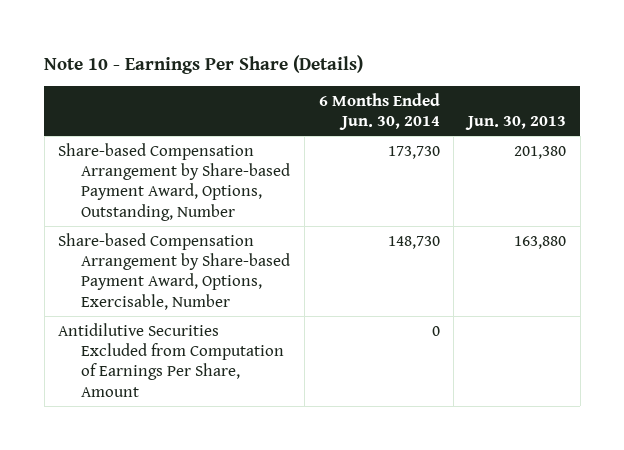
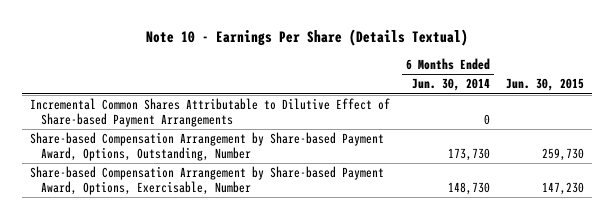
[44,54,364,74] Note 10 - Earnings Per Share (Details) -> [145,28,468,46] Note 10 - Earnings Per Share (Details Textual)
[464,116,566,131] Jun. 30, 2013 -> none
none -> [505,78,584,92] Jun. 30, 2015
none -> [29,98,390,128] Incremental Common Shares Attributable to Dilutive Effect of Share-based Payment Arrangements
[58,322,285,397] Antidilutive Securities Excluded from Computation of Earnings Per Share, Amount -> none

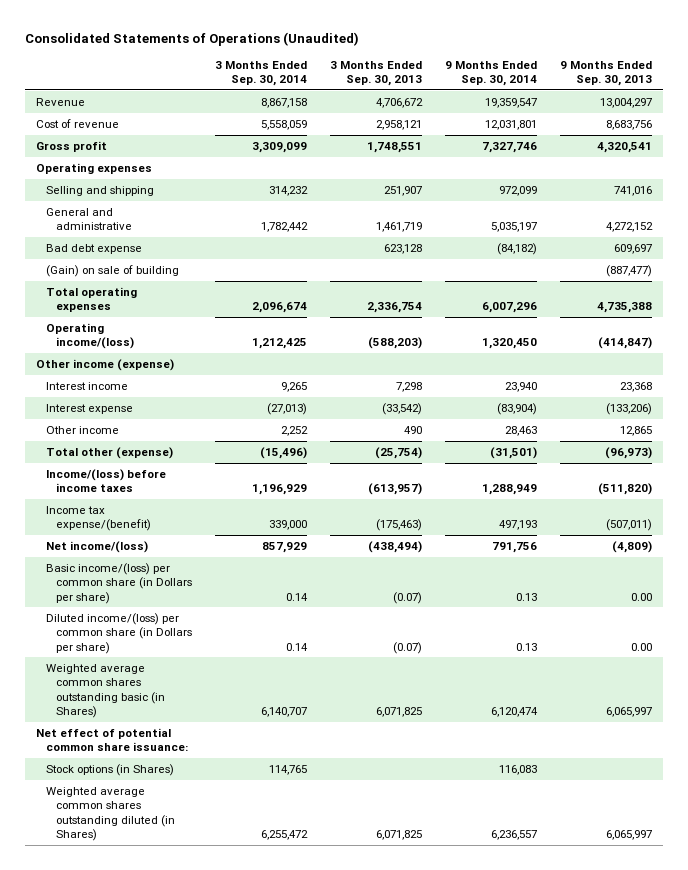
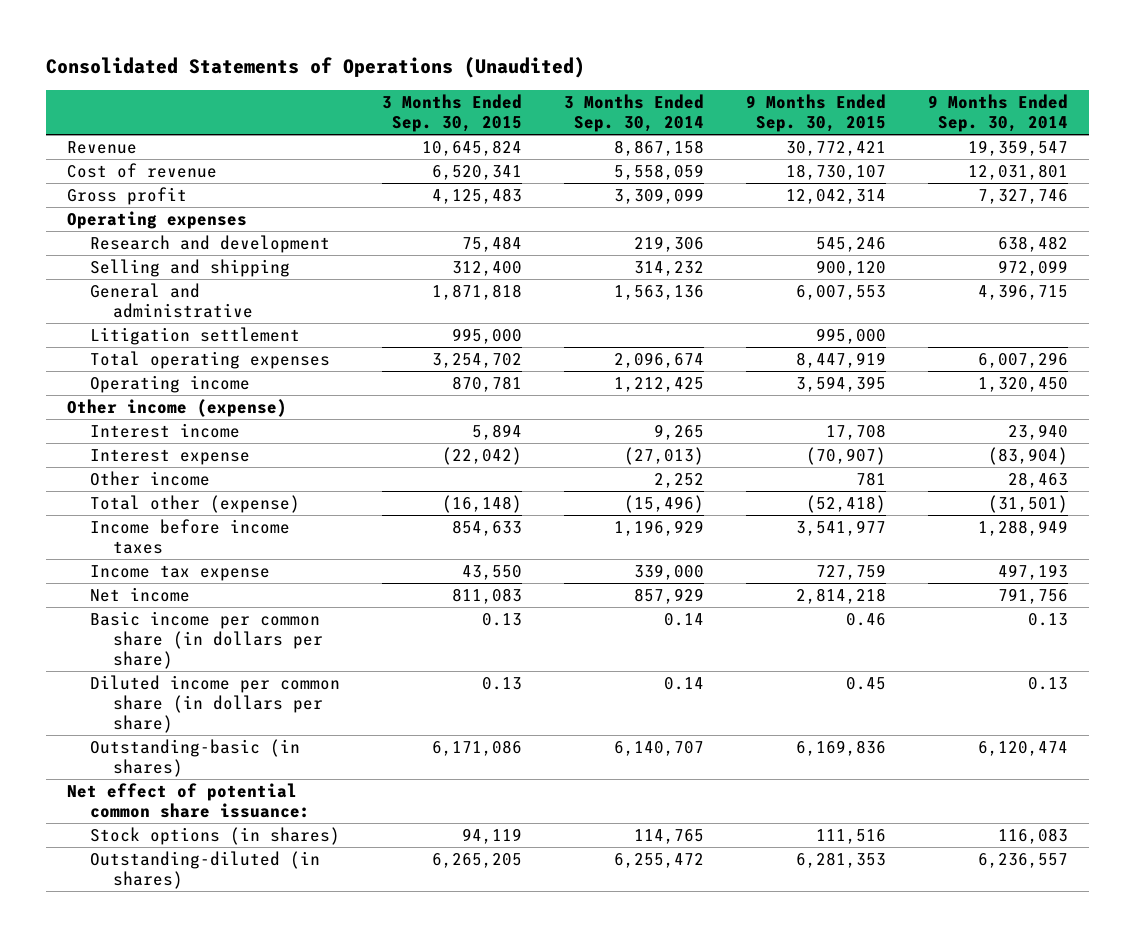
[330,60,423,87] 3 Months Ended Sep. 30, 2013 -> none
[559,60,652,87] 9 Months Ended Sep. 30, 2013 -> none
none -> [382,94,523,133] 3 Months Ended Sep. 30, 2015
none -> [746,94,887,133] 9 Months Ended Sep. 30, 2015
none -> [90,235,331,254] Research and development
[46,243,143,254] Bad debt expense -> none
[46,264,180,277] (Gain) on sale of building -> none
[261,222,309,233] 1,782,442 -> [614,285,705,301] 1,563,136
[490,222,537,233] 5,035,197 -> [978,284,1069,301] 4,396,715
none -> [90,327,301,346] Litigation settlement
[46,322,135,350] Operating income/(loss) -> [90,375,251,394] Operating income
[46,468,167,493] Income/(loss) before income taxes -> [90,519,291,555] Income before income taxes
[46,505,152,532] Income tax expense/(benefit) -> [90,565,271,582] Income tax expense
[46,540,149,553] Net income/(loss) -> [90,587,191,603] Net income
[46,562,193,604] Basic income/(loss) per common share (in Dollars per share) -> [90,611,323,670] Basic income per common share (in dollars per share)
[46,612,193,654] Diluted income/(loss) per common share (in Dollars per share) -> [90,675,341,734] Diluted income per common share (in dollars per share)
[46,663,166,718] Weighted average common shares outstanding basic (in Shares) -> [90,739,301,778] Outstanding-basic (in shares)
[46,763,175,776] Stock options (in Shares) -> [90,827,341,846] Stock options (in shares)
[46,786,176,841] Weighted average common shares outstanding diluted (in Shares) -> [90,851,321,890] Outstanding-diluted (in shares)

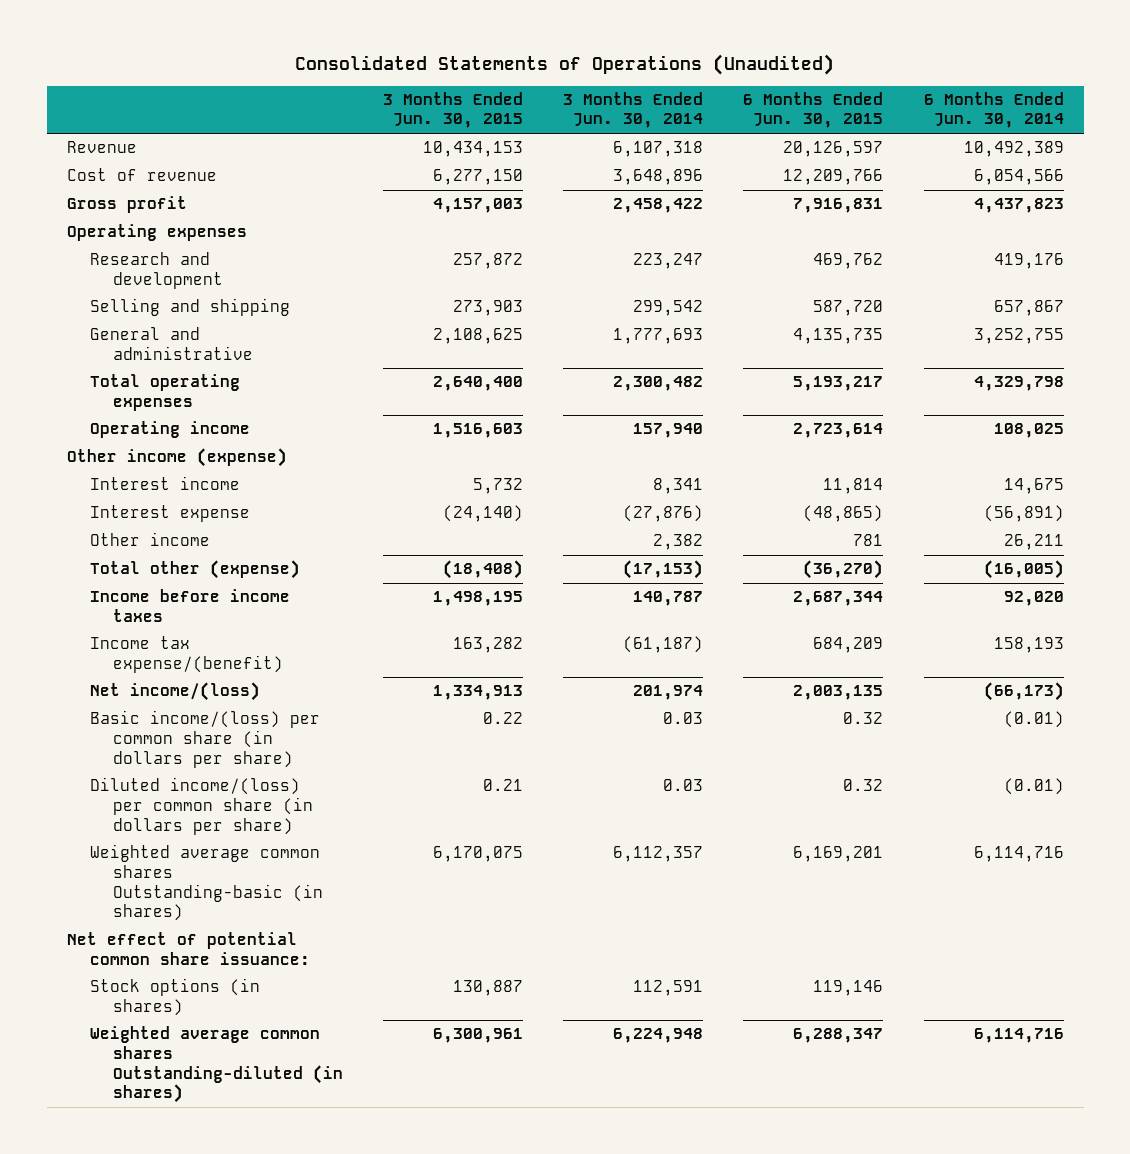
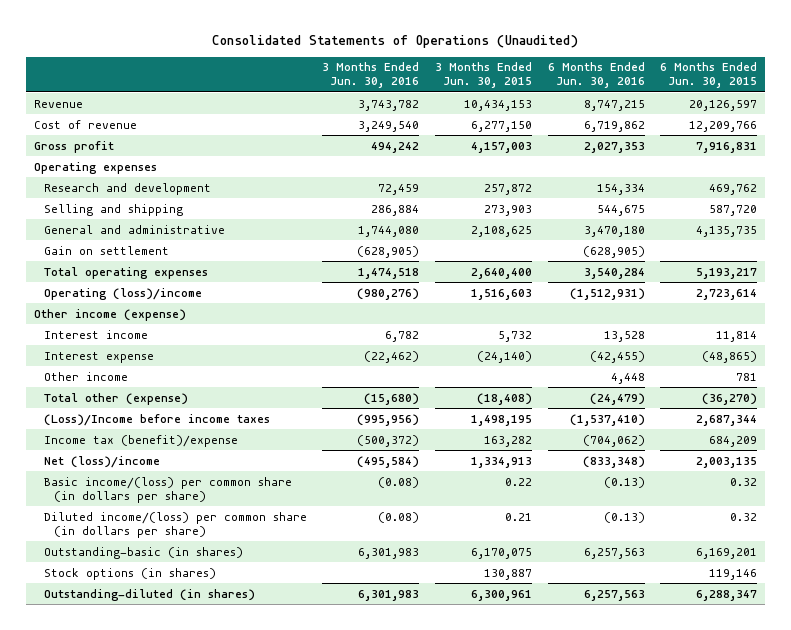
[563,91,704,129] 3 Months Ended Jun. 30, 2014 -> none
[923,91,1064,129] 6 Months Ended Jun. 30, 2014 -> none
none -> [322,62,420,89] 3 Months Ended Jun. 30, 2016
none -> [547,62,645,89] 6 Months Ended Jun. 30, 2016
none -> [43,245,169,255] Gain on settlement
[89,421,250,439] Operating income -> [43,287,202,300] Operating (loss)/income
[89,589,290,622] Income before income taxes -> [43,413,270,426] (Loss)/Income before income taxes
[89,636,284,673] Income tax expense/(benefit) -> [43,434,238,447] Income tax (benefit)/expense
[89,682,260,702] Net income/(loss) -> [43,455,160,468] Net (loss)/income
[66,932,310,965] Net effect of potential common share issuance: -> none
[89,844,324,922] Weighted average common shares Outstanding-basic (in shares) -> [43,546,243,559] Outstanding-basic (in shares)
[89,1026,344,1104] Weighted average common shares Outstanding-diluted (in shares) -> [43,588,255,601] Outstanding-diluted (in shares)

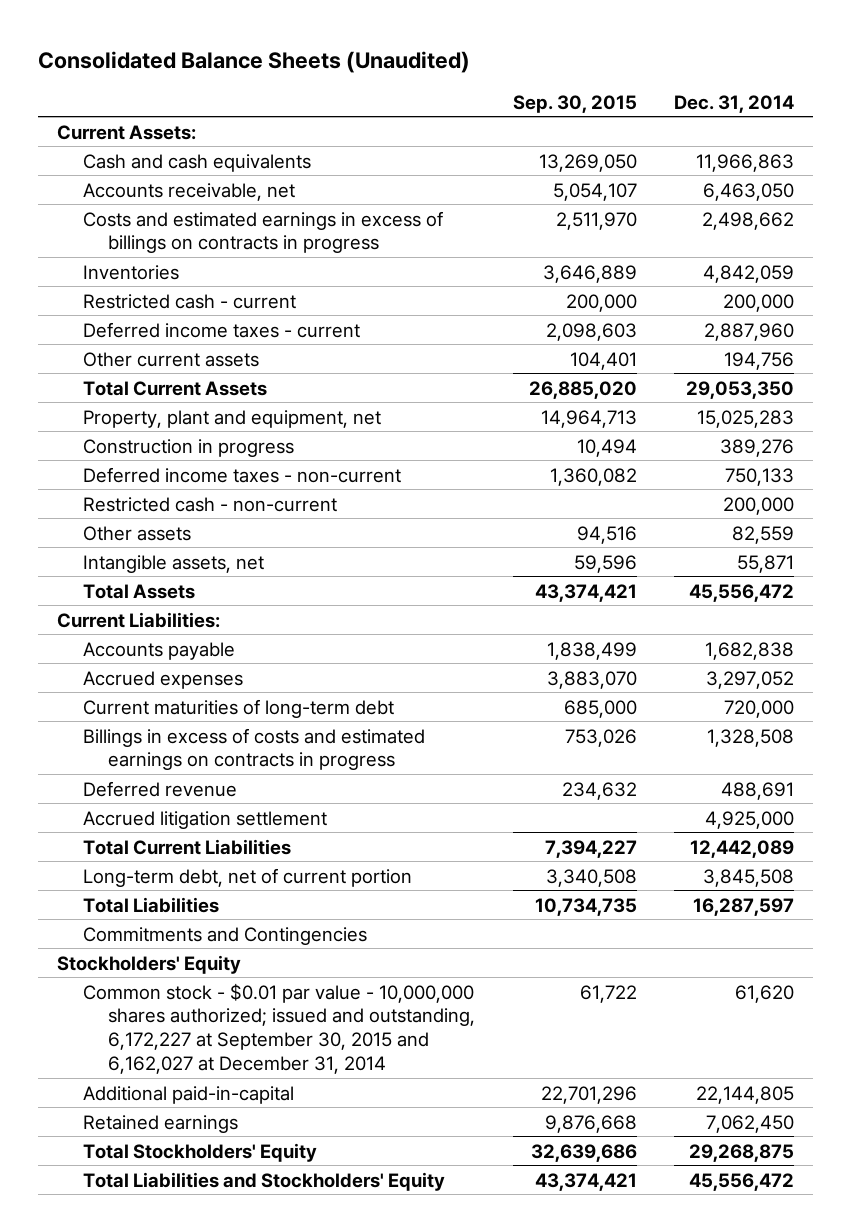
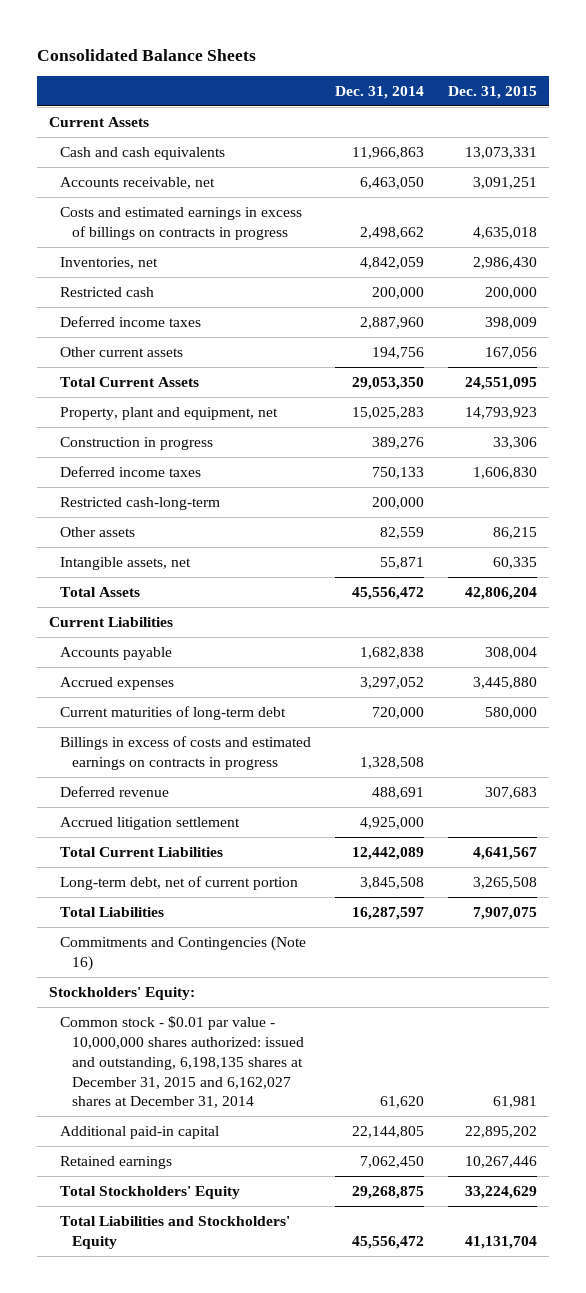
[38,50,471,73] Consolidated Balance Sheets (Unaudited) -> [36,48,256,61] Consolidated Balance Sheets
[512,94,637,113] Sep. 30, 2015 -> none
none -> [447,85,537,99] Dec. 31, 2015
[56,124,196,140] Current Assets: -> [48,117,149,128] Current Assets
[82,264,179,280] Inventories -> [60,257,159,270] Inventories, net
[82,293,296,309] Restricted cash - current -> [60,287,155,298] Restricted cash
[82,321,360,338] Deferred income taxes - current -> [60,316,202,328] Deferred income taxes
[82,466,401,483] Deferred income taxes - non-current -> [60,466,202,478] Deferred income taxes
[82,496,337,512] Restricted cash - non-current -> [60,497,221,511] Restricted cash-long-term
[56,611,220,628] Current Liabilities: -> [48,617,173,628] Current Liabilities
[82,926,367,945] Commitments and Contingencies -> [60,936,307,971] Commitments and Contingencies (Note 16)
[56,954,241,974] Stockholders' Equity -> [48,987,195,1001] Stockholders' Equity:
[82,982,476,1075] Common stock - $0.01 par value - 10,000,000 shares authorized; issued and outstanding, 6,172,227 at September 30, 2015 and 6,162,027 at December 31, 2014 -> [60,1016,304,1109] Common stock - $0.01 par value - 10,000,000 shares authorized: issued and outstanding, 6,198,135 shares at December 31, 2015 and 6,162,027 shares at December 31, 2014
[82,1085,294,1104] Additional paid-in-capital -> [60,1126,220,1140] Additional paid-in capital

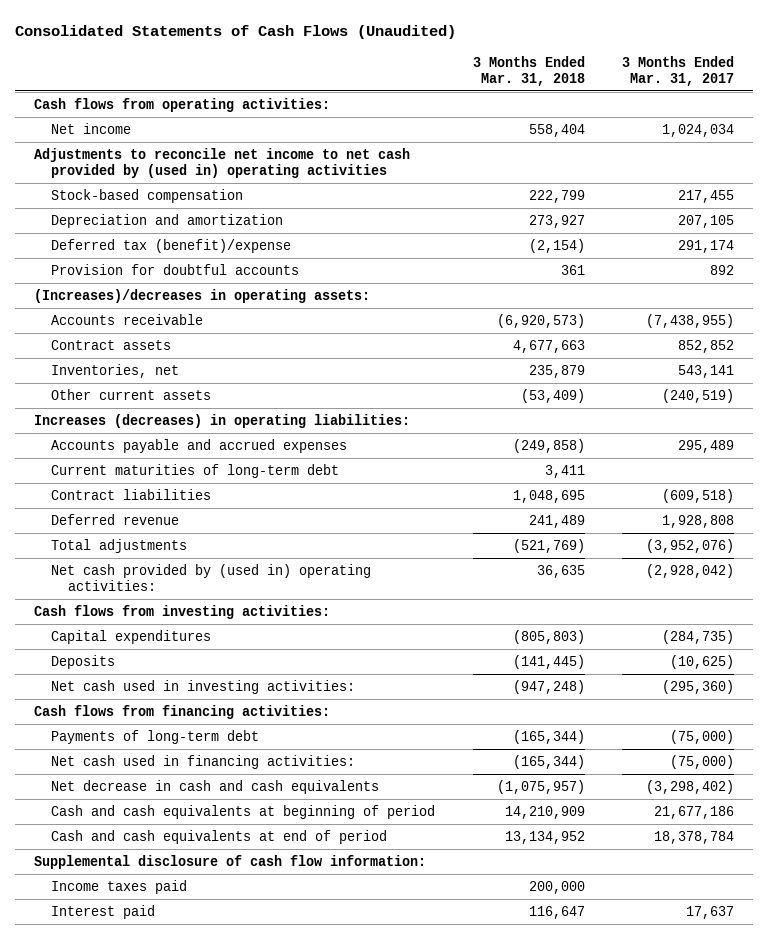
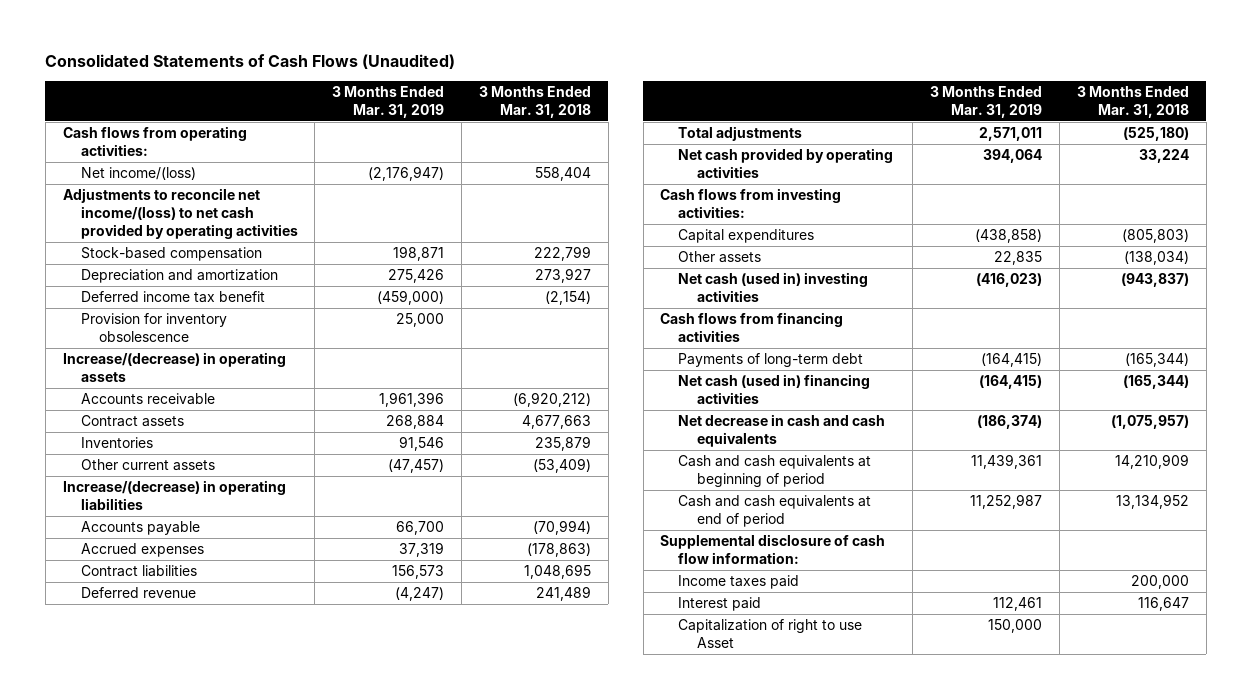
[622,55,735,86] 3 Months Ended Mar. 31, 2017 -> none
none -> [332,85,445,118] 3 Months Ended Mar. 31, 2019
[51,123,132,135] Net income -> [80,167,196,181] Net income/(loss)
[34,148,411,179] Adjustments to reconcile net income to net cash provided by (used in) operating activities -> [62,188,298,239] Adjustments to reconcile net income/(loss) to net cash provided by operating activities
[51,264,300,276] Provision for doubtful accounts -> none
[51,239,292,254] Deferred tax (benefit)/expense -> [80,291,265,304] Deferred income tax benefit
none -> [80,313,227,343] Provision for inventory obsolescence
[34,289,371,304] (Increases)/decreases in operating assets: -> [62,352,286,383] Increase/(decrease) in operating assets
[496,314,585,329] (6,920,573) -> [512,392,591,408] (6,920,212)
[51,364,180,379] Inventories, net -> [80,437,153,449] Inventories
[51,464,340,479] Current maturities of long-term debt -> none
[34,414,411,429] Increases (decreases) in operating liabilities: -> [62,480,286,511] Increase/(decrease) in operating liabilities
[51,439,348,454] Accounts payable and accrued expenses -> [80,521,200,536] Accounts payable
[512,439,585,454] (249,858) -> [532,520,591,536] (70,994)
none -> [80,543,204,558] Accrued expenses
[512,539,585,554] (521,769) -> [1122,127,1189,142] (525,180)
[51,564,372,592] Net cash provided by (used in) operating activities: -> [678,148,894,179] Net cash provided by operating activities
[536,565,585,579] 36,635 -> [1138,149,1189,164] 33,224
[51,655,116,670] Deposits -> none
none -> [678,251,762,264] Other assets
[51,680,356,695] Net cash used in investing activities: -> [678,272,869,303] Net cash (used in) investing activities
[512,680,585,695] (947,248) -> [1120,273,1189,288] (943,837)
[34,705,331,720] Cash flows from financing activities: -> [660,312,844,343] Cash flows from financing activities
[51,755,356,770] Net cash used in financing activities: -> [678,374,871,405] Net cash (used in) financing activities
none -> [678,619,863,649] Capitalization of right to use Asset

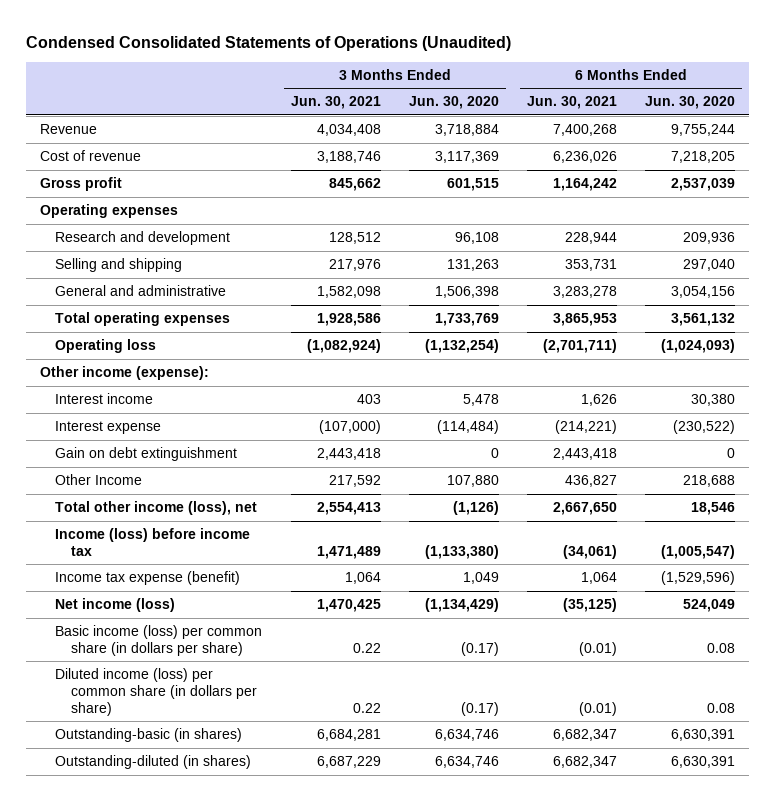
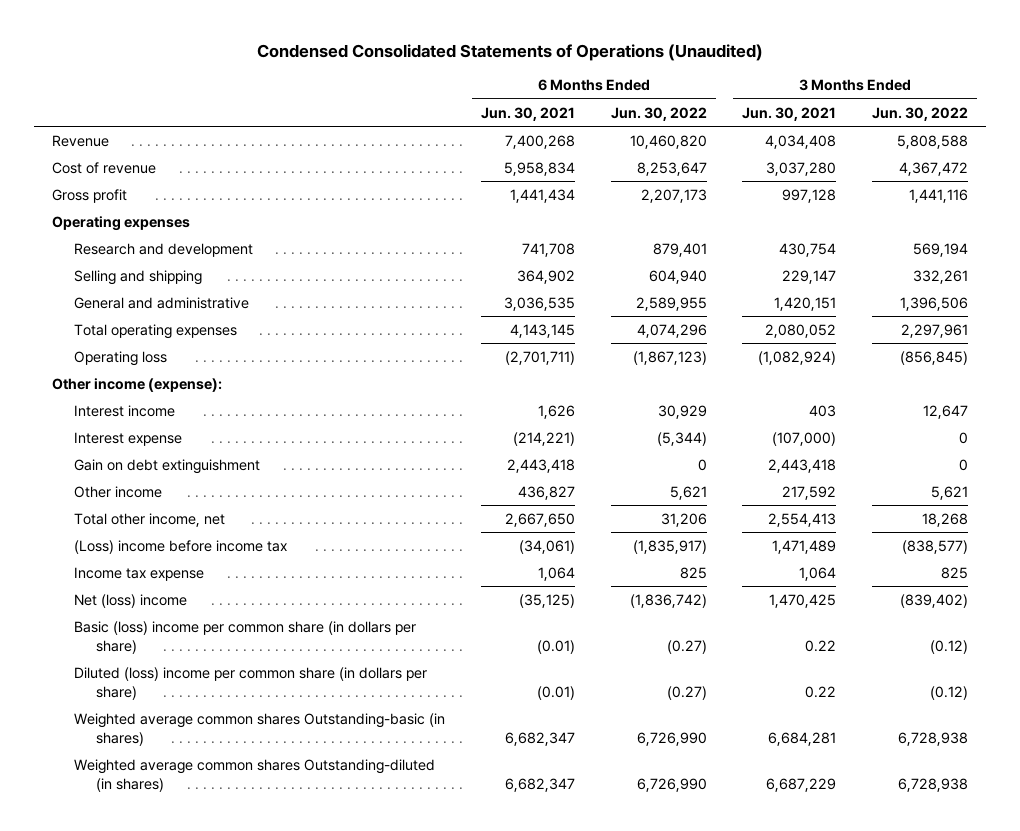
[408,96,499,110] Jun. 30, 2020 -> none
[645,96,736,110] Jun. 30, 2020 -> none
none -> [610,106,707,121] Jun. 30, 2022
none -> [872,106,969,121] Jun. 30, 2022
[316,151,381,164] 3,188,746 -> [766,161,837,176] 3,037,280
[552,151,617,164] 6,236,026 -> [503,161,575,176] 5,958,834
[328,178,381,192] 845,662 -> [782,188,837,203] 997,128
[552,178,617,192] 1,164,242 -> [509,188,575,203] 1,441,434
[328,232,381,245] 128,512 -> [779,242,837,257] 430,754
[564,232,617,245] 228,944 -> [521,242,575,257] 741,708
[328,259,381,272] 217,976 -> [782,269,837,284] 229,147
[564,259,617,272] 353,731 -> [516,269,575,284] 364,902
[316,286,381,299] 1,582,098 -> [774,296,837,311] 1,420,151
[552,286,617,299] 3,283,278 -> [503,296,575,311] 3,036,535
[316,313,381,327] 1,928,586 -> [765,323,837,338] 2,080,052
[552,313,617,327] 3,865,953 -> [509,323,575,338] 4,143,145
[55,474,143,486] Other Income -> [74,485,163,498] Other income
[55,501,258,516] Total other income (loss), net -> [74,512,226,527] Total other income, net
[55,528,251,556] Income (loss) before income tax -> [74,539,288,554] (Loss) income before income tax
[55,571,241,586] Income tax expense (benefit) -> [74,566,205,581] Income tax expense
[55,598,176,613] Net income (loss) -> [74,593,188,608] Net (loss) income
[55,625,263,656] Basic income (loss) per common share (in dollars per share) -> [74,620,417,654] Basic (loss) income per common share (in dollars per share)
[55,668,258,716] Diluted income (loss) per common share (in dollars per share) -> [74,666,428,700] Diluted (loss) income per common share (in dollars per share)
[55,728,243,743] Outstanding-basic (in shares) -> [74,712,446,746] Weighted average common shares Outstanding-basic (in shares)
[55,755,252,770] Outstanding-diluted (in shares) -> [74,758,436,792] Weighted average common shares Outstanding-diluted (in shares)

